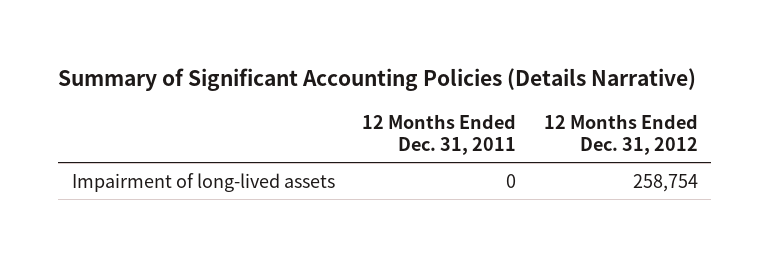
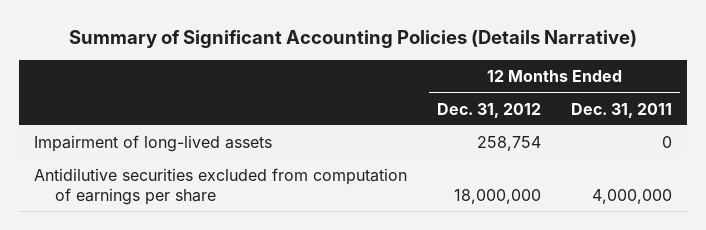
none -> [33,168,407,206] Antidilutive securities excluded from computation of earnings per share

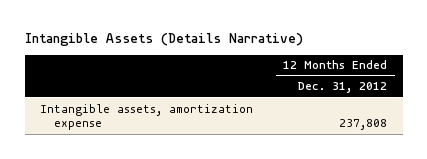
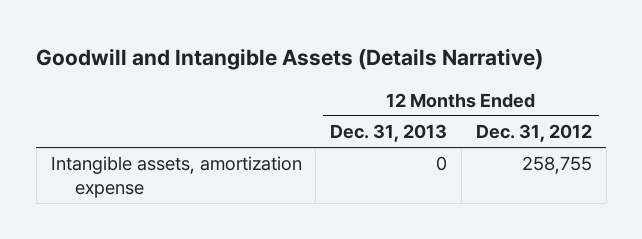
[24,33,303,47] Intangible Assets (Details Narrative) -> [36,48,544,71] Goodwill and Intangible Assets (Details Narrative)
none -> [330,124,448,143] Dec. 31, 2013
[339,119,388,131] 237,808 -> [521,156,592,175] 258,755

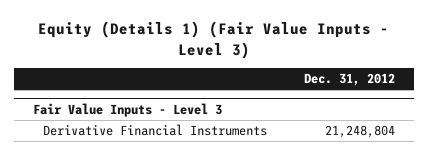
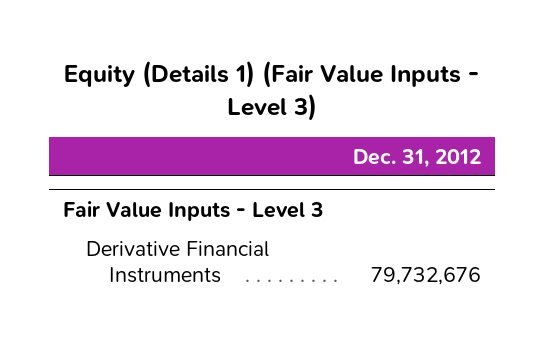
[325,125,396,139] 21,248,804 -> [370,266,481,285] 79,732,676

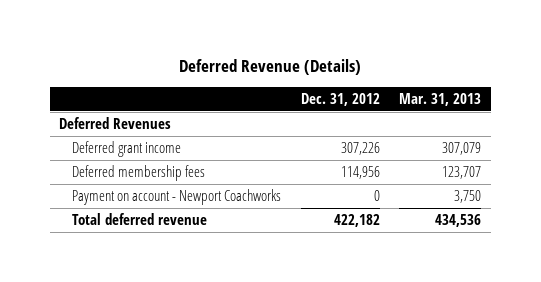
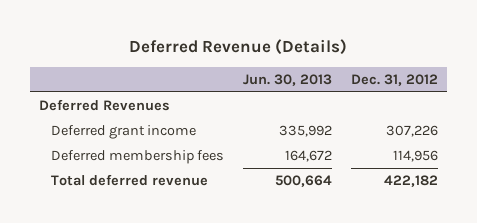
[399,92,482,106] Mar. 31, 2013 -> none
none -> [242,73,332,86] Jun. 30, 2013
[72,189,282,206] Payment on account - Newport Coachworks -> none

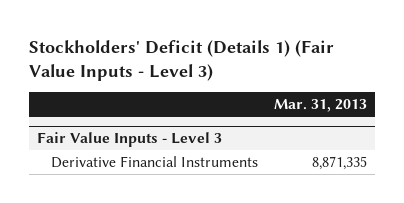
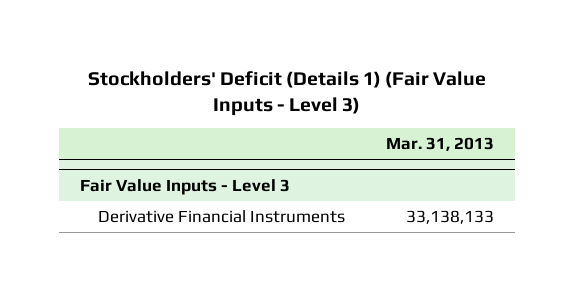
[312,155,368,170] 8,871,335 -> [406,209,495,224] 33,138,133

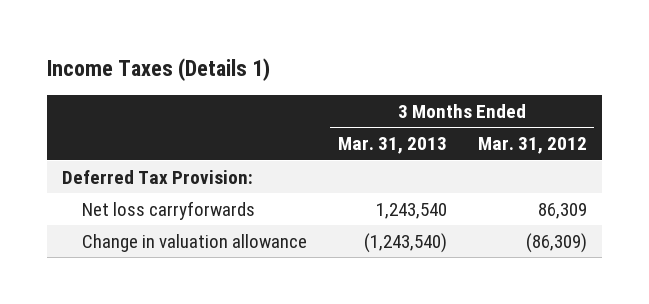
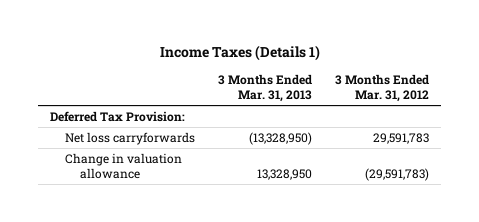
[375,202,447,219] 1,243,540 -> [249,132,313,146] (13,328,950)
[537,202,587,219] 86,309 -> [373,133,430,145] 29,591,783
[363,232,447,253] (1,243,540) -> [257,168,313,180] 13,328,950
[525,232,587,253] (86,309) -> [365,167,430,181] (29,591,783)

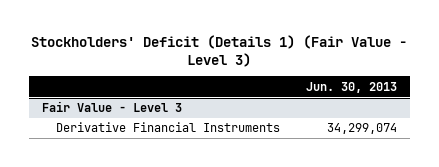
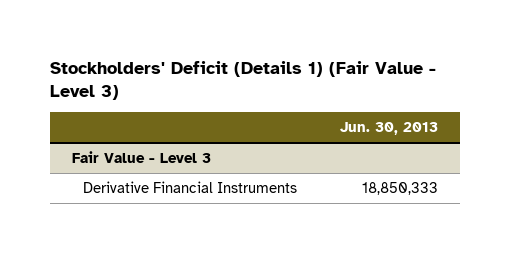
[326,123,397,135] 34,299,074 -> [362,182,439,196] 18,850,333

